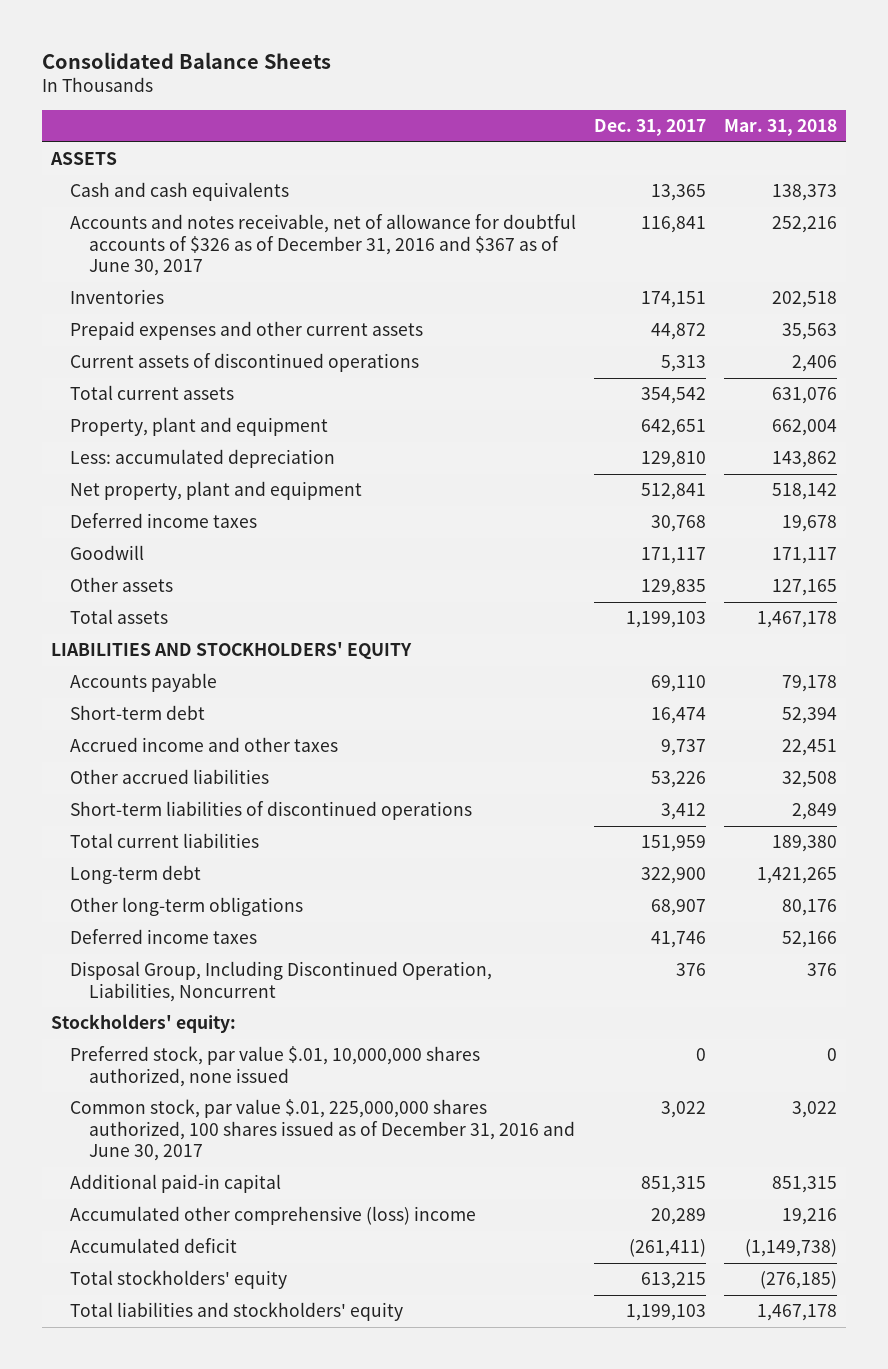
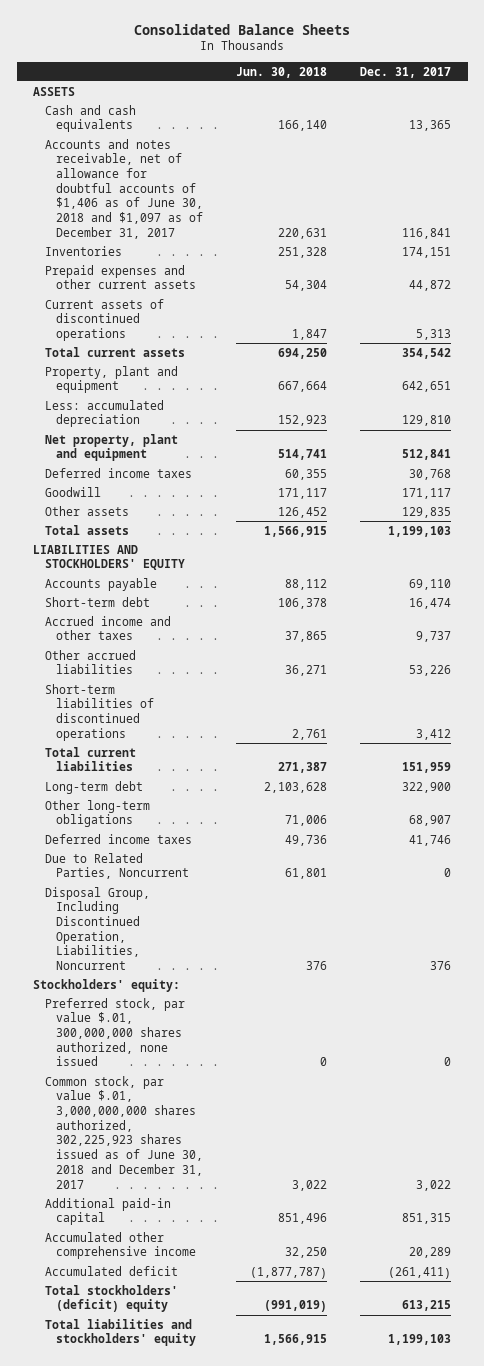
[724,119,838,137] Mar. 31, 2018 -> none
none -> [236,66,328,78] Jun. 30, 2018
[69,214,576,277] Accounts and notes receivable, net of allowance for doubtful accounts of $326 as of December 31, 2016 and $367 as of June 30, 2017 -> [44,138,203,239] Accounts and notes receivable, net of allowance for doubtful accounts of $1,406 as of June 30, 2018 and $1,097 as of December 31, 2017
none -> [44,852,189,880] Due to Related Parties, Noncurrent
[69,1046,480,1087] Preferred stock, par value $.01, 10,000,000 shares authorized, none issued -> [44,997,185,1067] Preferred stock, par value $.01, 300,000,000 shares authorized, none issued
[69,1099,576,1162] Common stock, par value $.01, 225,000,000 shares authorized, 100 shares issued as of December 31, 2016 and June 30, 2017 -> [44,1075,203,1189] Common stock, par value $.01, 3,000,000,000 shares authorized, 302,225,923 shares issued as of June 30, 2018 and December 31, 2017
[69,1206,476,1226] Accumulated other comprehensive (loss) income -> [44,1231,196,1260] Accumulated other comprehensive income
[69,1270,287,1290] Total stockholders' equity -> [44,1284,178,1313] Total stockholders' (deficit) equity

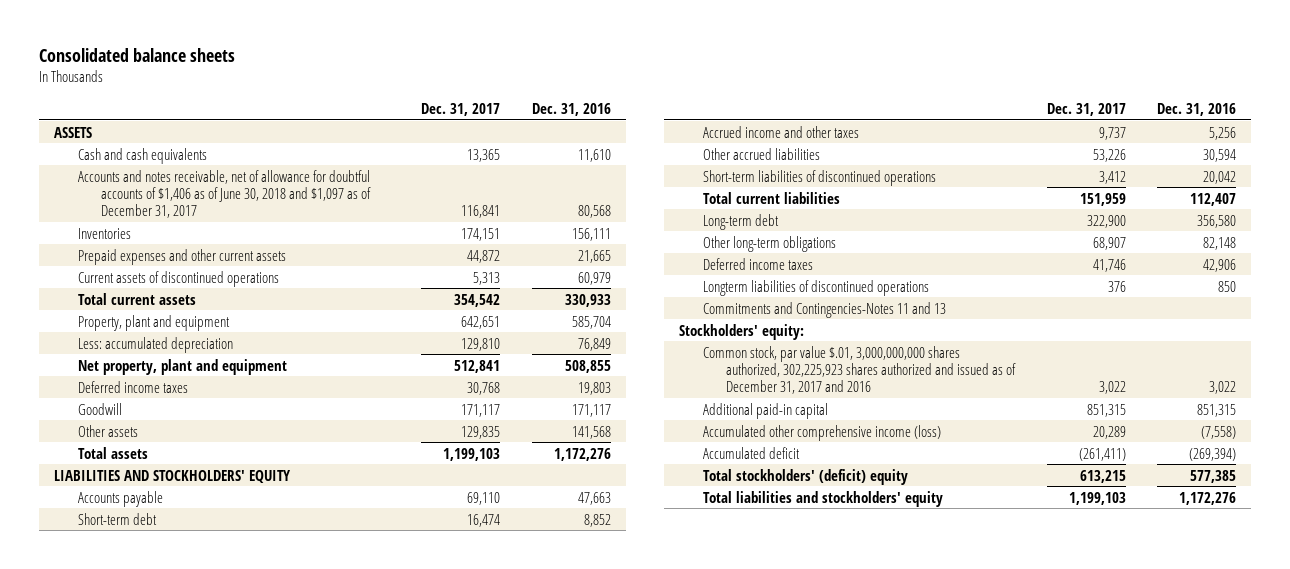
[134,23,351,35] Consolidated Balance Sheets -> [38,48,235,63] Consolidated balance sheets
[236,66,328,78] Jun. 30, 2018 -> none
none -> [531,103,611,117] Dec. 31, 2016
[44,852,189,880] Due to Related Parties, Noncurrent -> none
[44,886,150,971] Disposal Group, Including Discontinued Operation, Liabilities, Noncurrent -> [702,279,929,296] Longterm liabilities of discontinued operations
none -> [702,301,946,318] Commitments and Contingencies-Notes 11 and 13
[44,997,185,1067] Preferred stock, par value $.01, 300,000,000 shares authorized, none issued -> none
[44,1075,203,1189] Common stock, par value $.01, 3,000,000,000 shares authorized, 302,225,923 shares issued as of June 30, 2018 and December 31, 2017 -> [702,345,1017,395] Common stock, par value $.01, 3,000,000,000 shares authorized, 302,225,923 shares authorized and issued as of December 31, 2017 and 2016
[44,1231,196,1260] Accumulated other comprehensive income -> [702,424,941,441] Accumulated other comprehensive income (loss)

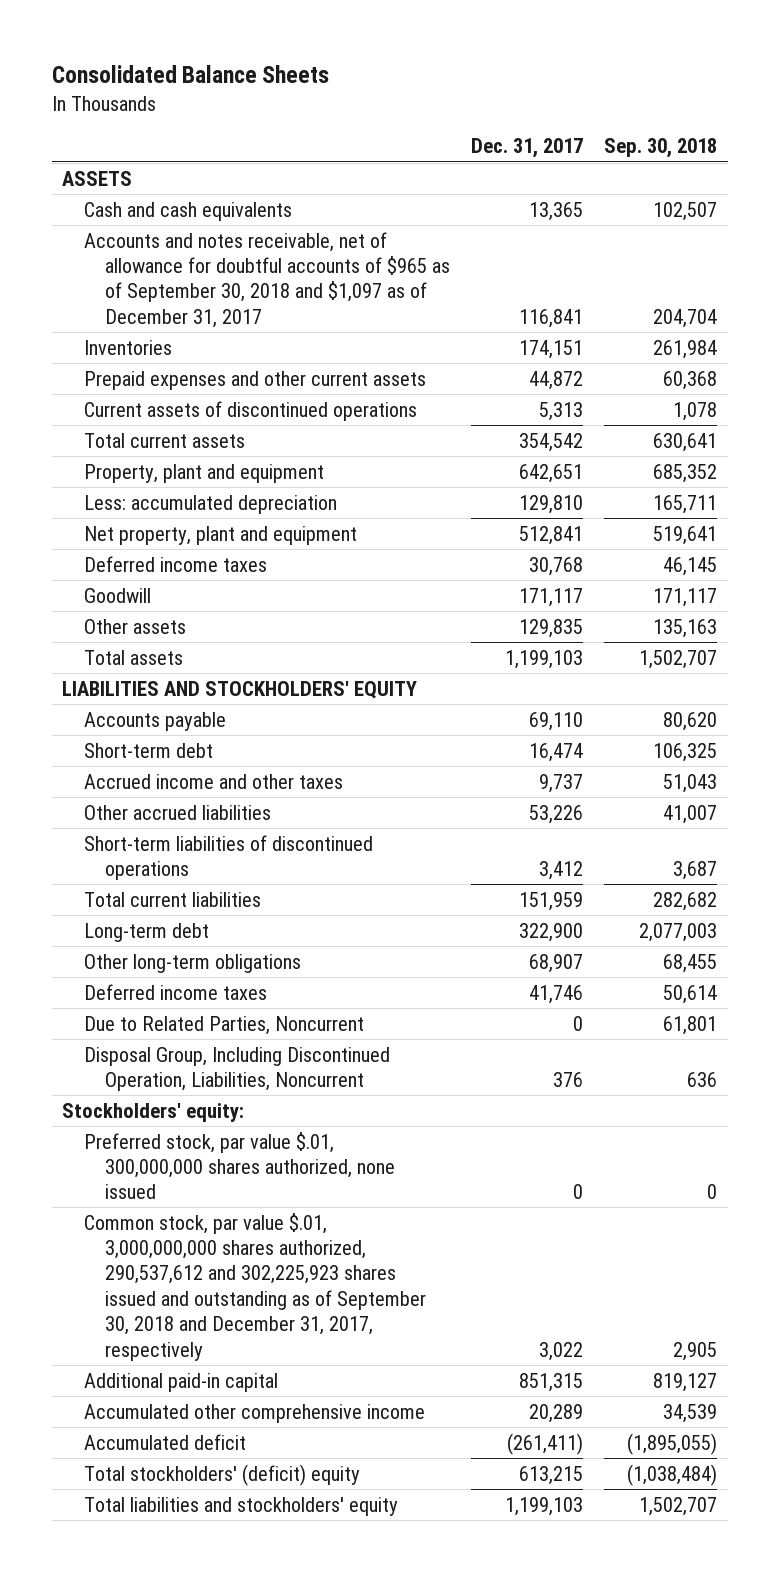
[38,48,235,63] Consolidated balance sheets -> [51,65,329,84] Consolidated Balance Sheets
[531,103,611,117] Dec. 31, 2016 -> none
none -> [604,138,718,159] Sep. 30, 2018
[77,169,372,219] Accounts and notes receivable, net of allowance for doubtful accounts of $1,406 as of June 30, 2018 and $1,097 as of December 31, 2017 -> [83,231,451,328] Accounts and notes receivable, net of allowance for doubtful accounts of $965 as of September 30, 2018 and $1,097 as of December 31, 2017
[702,301,946,318] Commitments and Contingencies-Notes 11 and 13 -> none
none -> [83,1015,364,1035] Due to Related Parties, Noncurrent
[702,279,929,296] Longterm liabilities of discontinued operations -> [83,1046,390,1091] Disposal Group, Including Discontinued Operation, Liabilities, Noncurrent
none -> [83,1131,396,1200] Preferred stock, par value $.01, 300,000,000 shares authorized, none issued
[702,345,1017,395] Common stock, par value $.01, 3,000,000,000 shares authorized, 302,225,923 shares authorized and issued as of December 31, 2017 and 2016 -> [83,1212,427,1361] Common stock, par value $.01, 3,000,000,000 shares authorized, 290,537,612 and 302,225,923 shares issued and outstanding as of September 30, 2018 and December 31, 2017, respectively
[702,424,941,441] Accumulated other comprehensive income (loss) -> [83,1403,425,1423] Accumulated other comprehensive income

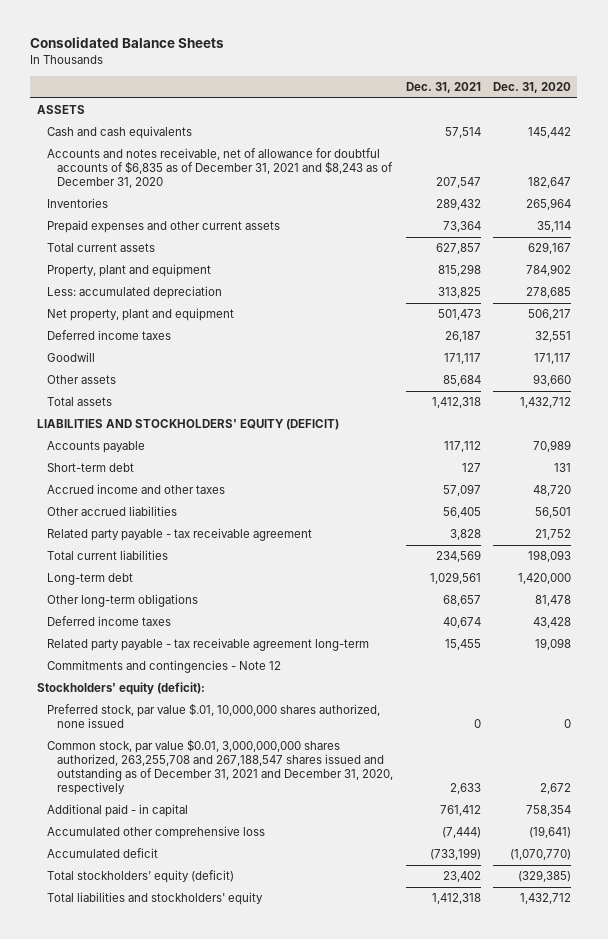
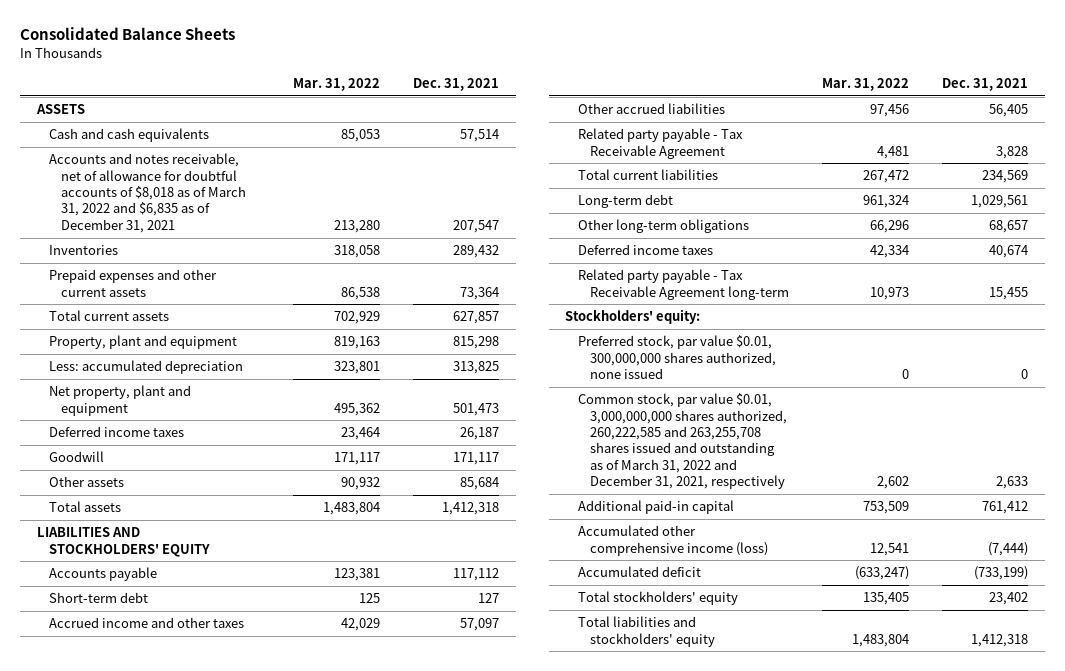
[493,81,572,93] Dec. 31, 2020 -> none
none -> [293,78,381,92] Mar. 31, 2022
[46,148,393,189] Accounts and notes receivable, net of allowance for doubtful accounts of $6,835 as of December 31, 2021 and $8,243 as of December 31, 2020 -> [48,153,246,233] Accounts and notes receivable, net of allowance for doubtful accounts of $8,018 as of March 31, 2022 and $6,835 as of December 31, 2021
[36,419,339,431] LIABILITIES AND STOCKHOLDERS' EQUITY (DEFICIT) -> [36,527,210,557] LIABILITIES AND STOCKHOLDERS' EQUITY
[46,528,312,542] Related party payable - tax receivable agreement -> [577,128,743,159] Related party payable - Tax Receivable Agreement
[46,660,281,674] Commitments and contingencies - Note 12 -> none
[46,638,369,652] Related party payable - tax receivable agreement long-term -> [577,269,789,300] Related party payable - Tax Receivable Agreement long-term
[36,682,205,696] Stockholders' equity (deficit): -> [565,309,701,325] Stockholders' equity:
[46,703,380,729] Preferred stock, par value $.01, 10,000,000 shares authorized, none issued -> [577,335,776,380] Preferred stock, par value $0.01, 300,000,000 shares authorized, none issued
[46,739,393,796] Common stock, par value $0.01, 3,000,000,000 shares authorized, 263,255,708 and 267,188,547 shares issued and outstanding as of December 31, 2021 and December 31, 2020, respectively -> [577,393,787,490] Common stock, par value $0.01, 3,000,000,000 shares authorized, 260,222,585 and 263,255,708 shares issued and outstanding as of March 31, 2022 and December 31, 2021, respectively
[46,804,188,818] Additional paid - in capital -> [577,500,734,515] Additional paid-in capital
[46,826,265,840] Accumulated other comprehensive loss -> [577,525,768,556] Accumulated other comprehensive income (loss)
[46,870,234,884] Total stockholders' equity (deficit) -> [577,591,738,606] Total stockholders' equity

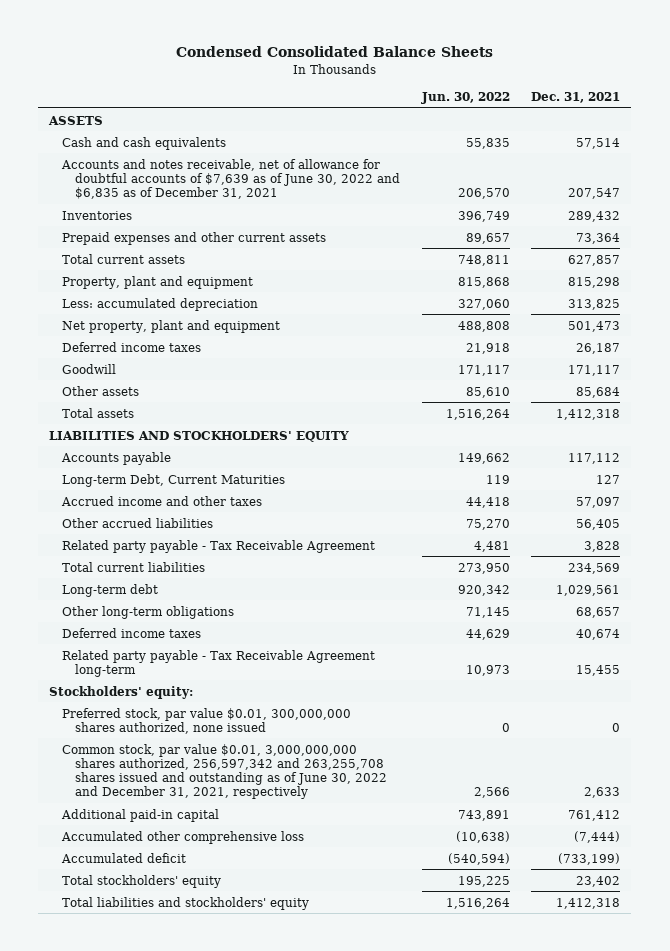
[20,27,236,41] Consolidated Balance Sheets -> [175,46,493,58] Condensed Consolidated Balance Sheets
[293,78,381,92] Mar. 31, 2022 -> none
none -> [420,92,510,105] Jun. 30, 2022
[48,153,246,233] Accounts and notes receivable, net of allowance for doubtful accounts of $8,018 as of March 31, 2022 and $6,835 as of December 31, 2021 -> [61,158,400,199] Accounts and notes receivable, net of allowance for doubtful accounts of $7,639 as of June 30, 2022 and $6,835 as of December 31, 2021
[48,592,148,604] Short-term debt -> [62,473,286,487] Long-term Debt, Current Maturities
[577,393,787,490] Common stock, par value $0.01, 3,000,000,000 shares authorized, 260,222,585 and 263,255,708 shares issued and outstanding as of March 31, 2022 and December 31, 2021, respectively -> [62,743,387,800] Common stock, par value $0.01, 3,000,000,000 shares authorized, 256,597,342 and 263,255,708 shares issued and outstanding as of June 30, 2022 and December 31, 2021, respectively
[577,525,768,556] Accumulated other comprehensive income (loss) -> [61,830,305,844] Accumulated other comprehensive loss

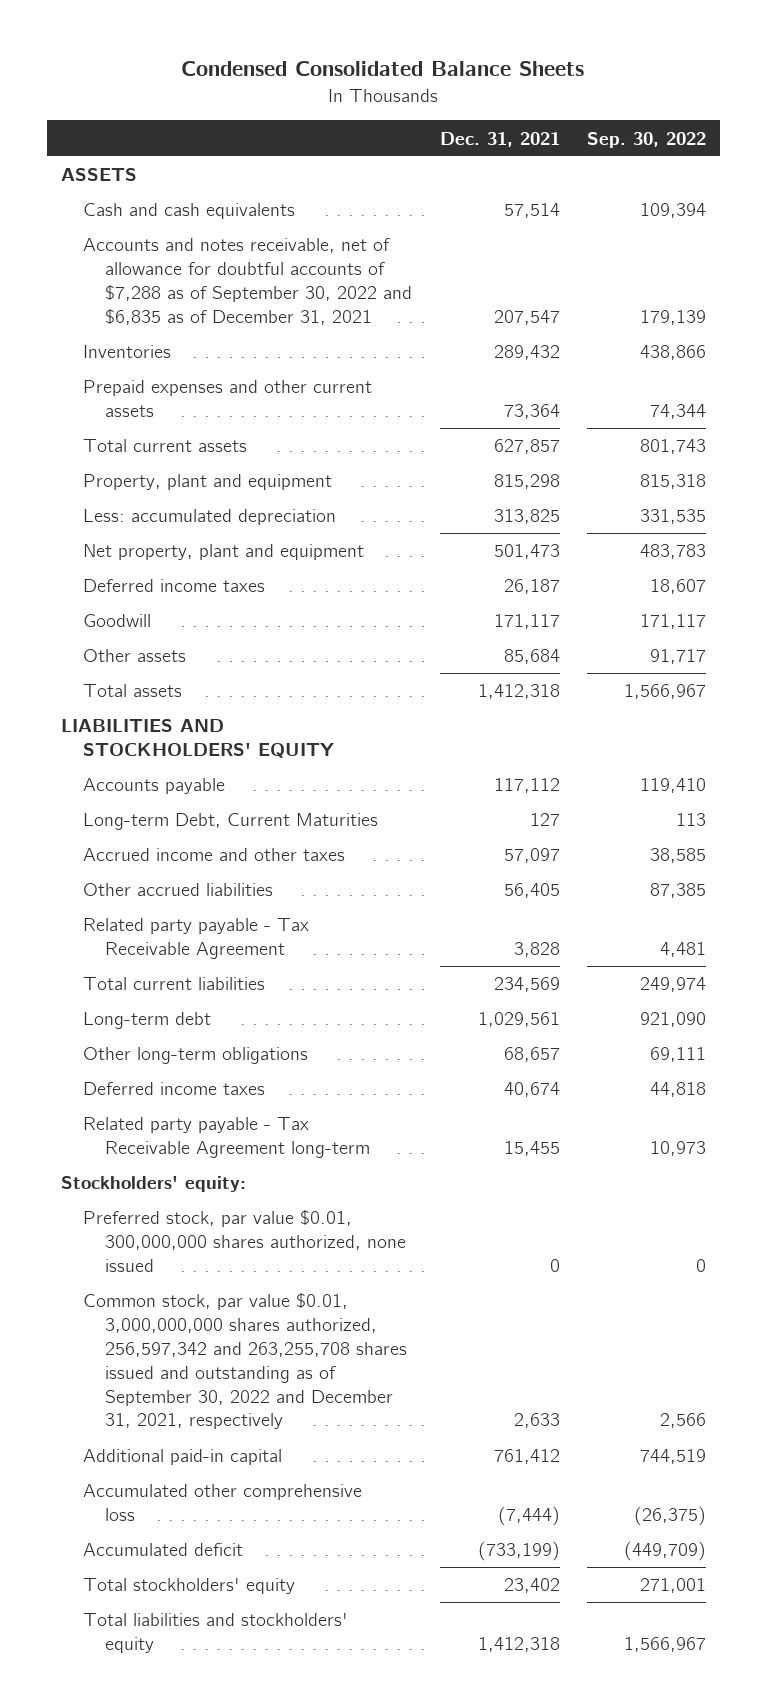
[420,92,510,105] Jun. 30, 2022 -> none
none -> [587,131,707,148] Sep. 30, 2022
[61,158,400,199] Accounts and notes receivable, net of allowance for doubtful accounts of $7,639 as of June 30, 2022 and $6,835 as of December 31, 2021 -> [82,238,413,325] Accounts and notes receivable, net of allowance for doubtful accounts of $7,288 as of September 30, 2022 and $6,835 as of December 31, 2021
[62,743,387,800] Common stock, par value $0.01, 3,000,000,000 shares authorized, 256,597,342 and 263,255,708 shares issued and outstanding as of June 30, 2022 and December 31, 2021, respectively -> [82,1293,408,1430] Common stock, par value $0.01, 3,000,000,000 shares authorized, 256,597,342 and 263,255,708 shares issued and outstanding as of September 30, 2022 and December 31, 2021, respectively

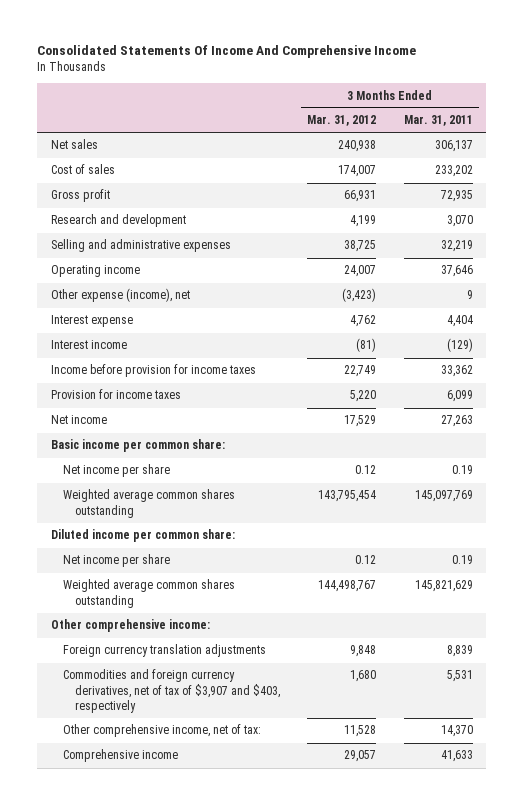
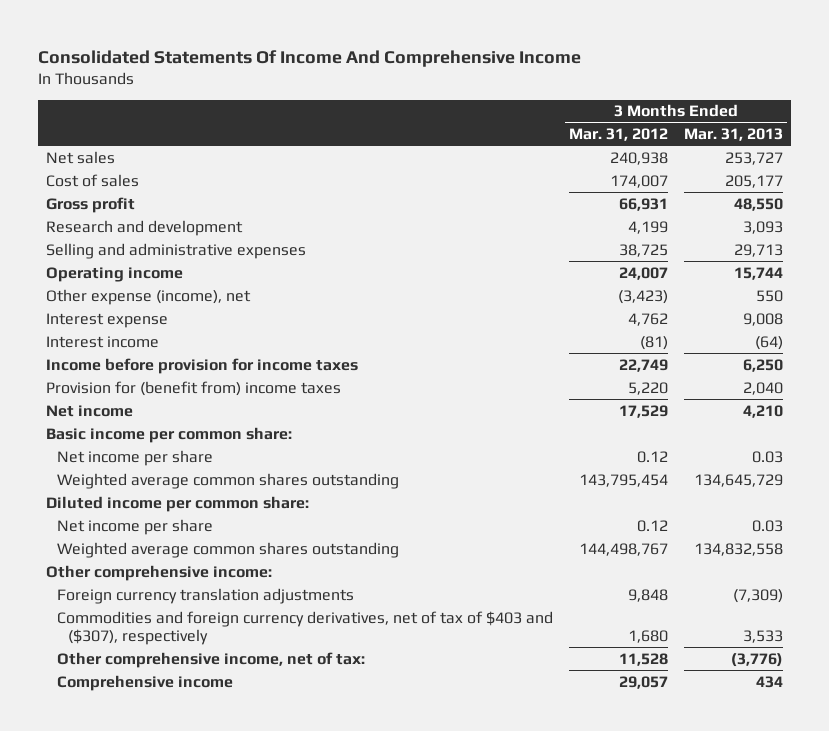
[403,115,473,127] Mar. 31, 2011 -> none
none -> [684,127,784,141] Mar. 31, 2013
[50,389,181,400] Provision for income taxes -> [46,380,342,396] Provision for (benefit from) income taxes
[62,669,281,713] Commodities and foreign currency derivatives, net of tax of $3,907 and $403, respectively -> [57,610,554,645] Commodities and foreign currency derivatives, net of tax of $403 and ($307), respectively

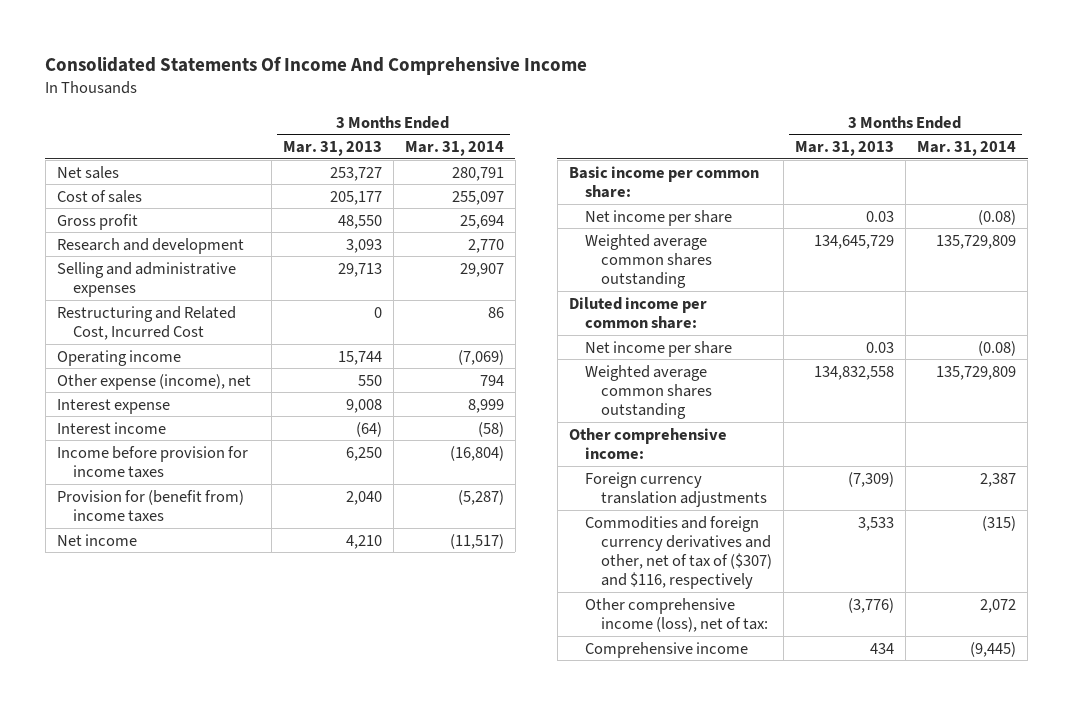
[569,127,669,141] Mar. 31, 2012 -> none
none -> [404,141,504,157] Mar. 31, 2014
none -> [56,305,236,340] Restructuring and Related Cost, Incurred Cost
[57,610,554,645] Commodities and foreign currency derivatives, net of tax of $403 and ($307), respectively -> [584,515,772,590] Commodities and foreign currency derivatives and other, net of tax of ($307) and $116, respectively
[57,651,366,668] Other comprehensive income, net of tax: -> [584,597,768,632] Other comprehensive income (loss), net of tax:

